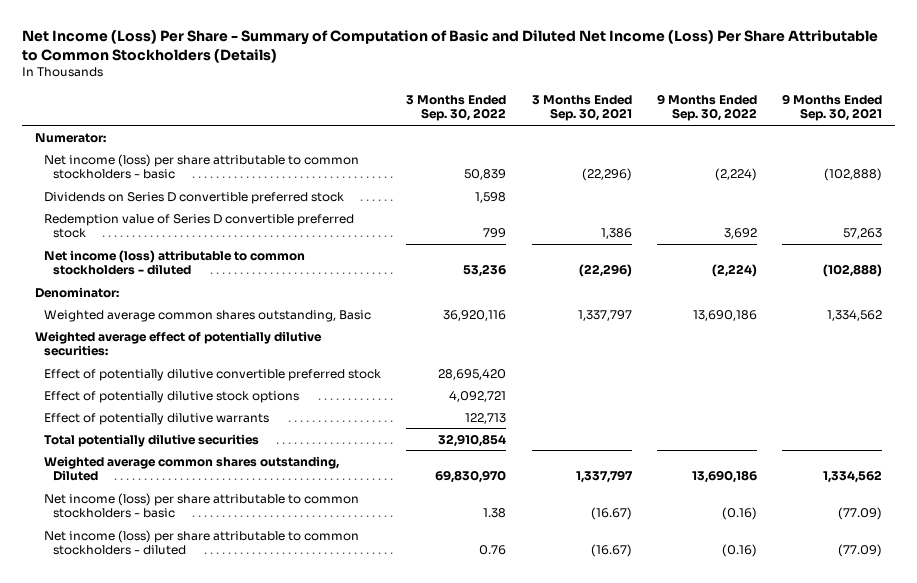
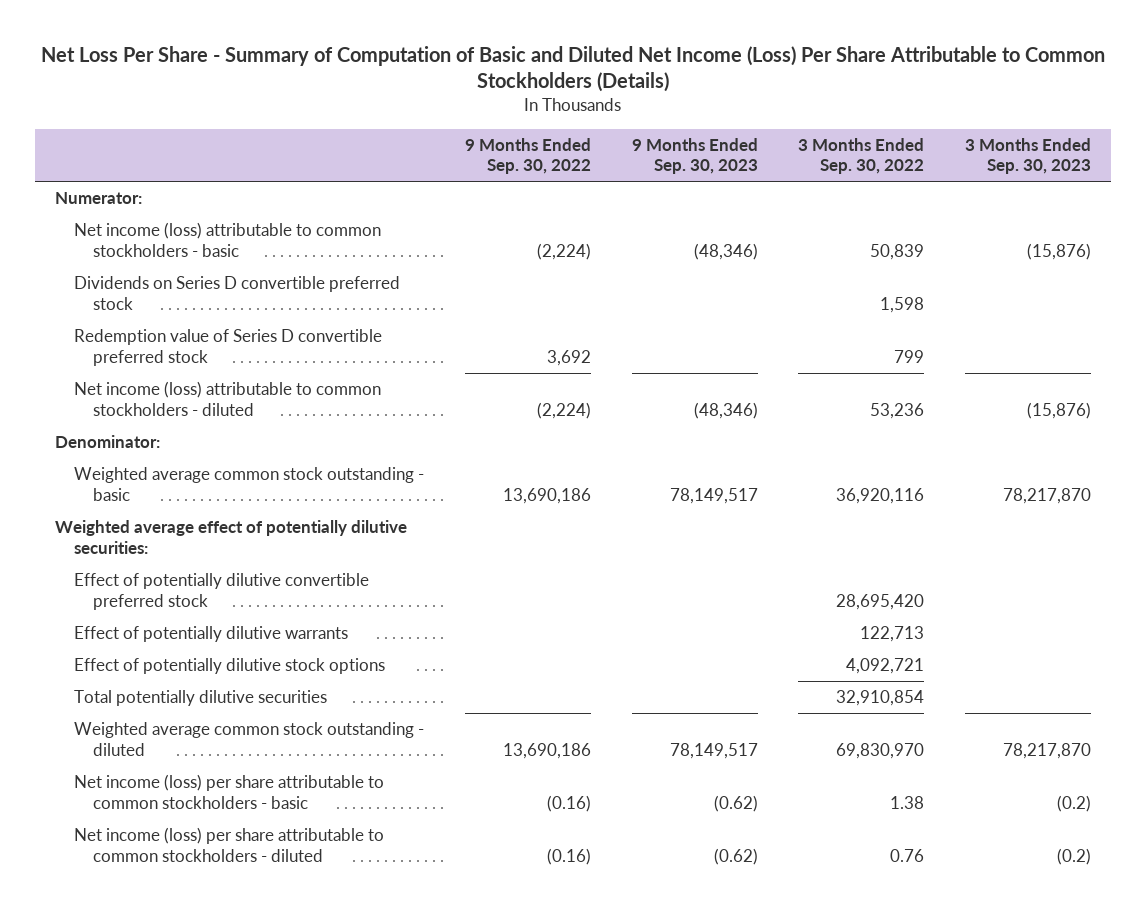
[22,29,879,63] Net Income (Loss) Per Share - Summary of Computation of Basic and Diluted Net Income (Loss) Per Share Attributable to Common Stockholders (Details) -> [41,45,1106,93] Net Loss Per Share - Summary of Computation of Basic and Diluted Net Income (Loss) Per Share Attributable to Common Stockholders (Details)
[531,94,632,122] 3 Months Ended Sep. 30, 2021 -> none
[782,93,883,122] 9 Months Ended Sep. 30, 2021 -> none
none -> [631,137,758,175] 9 Months Ended Sep. 30, 2023
none -> [965,137,1092,175] 3 Months Ended Sep. 30, 2023
[43,153,359,180] Net income (loss) per share attributable to common stockholders - basic -> [74,222,382,257] Net income (loss) attributable to common stockholders - basic
[43,309,371,322] Weighted average common shares outstanding, Basic -> [74,467,425,501] Weighted average common stock outstanding - basic
[43,390,299,403] Effect of potentially dilutive stock options -> [74,658,386,675] Effect of potentially dilutive stock options
[43,455,339,482] Weighted average common shares outstanding, Diluted -> [74,722,425,756] Weighted average common stock outstanding - diluted

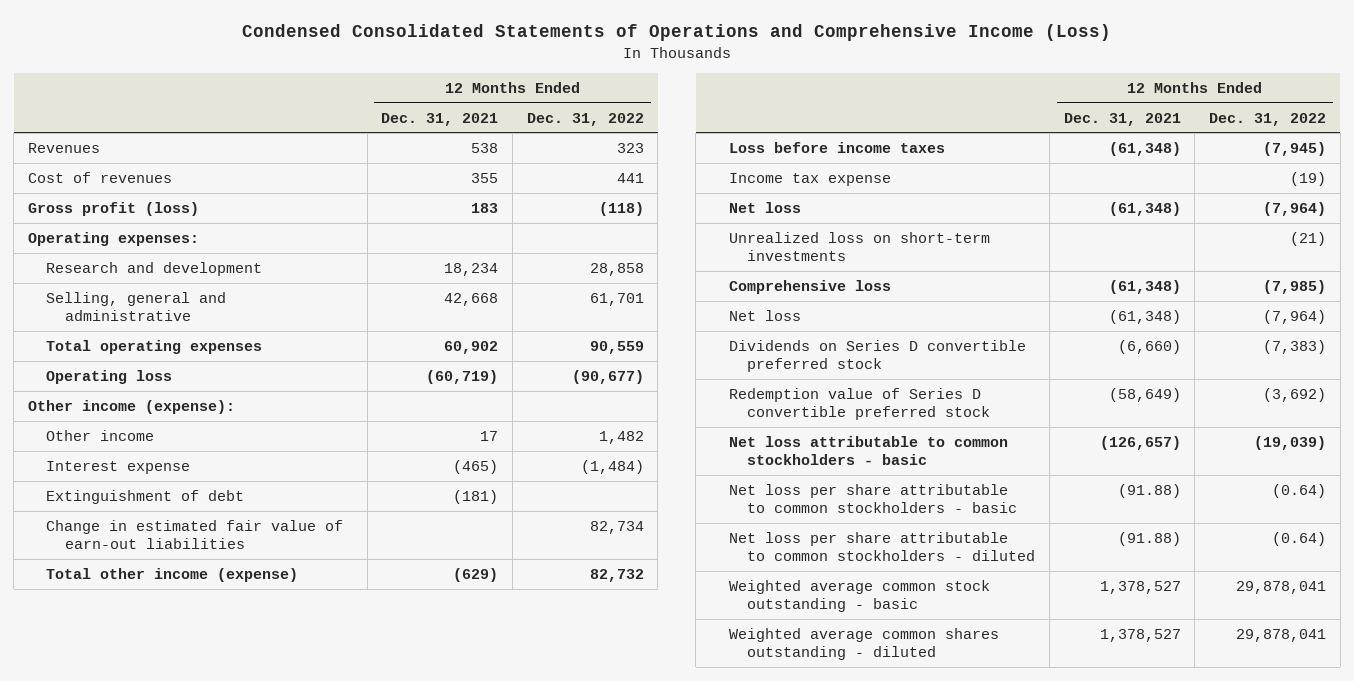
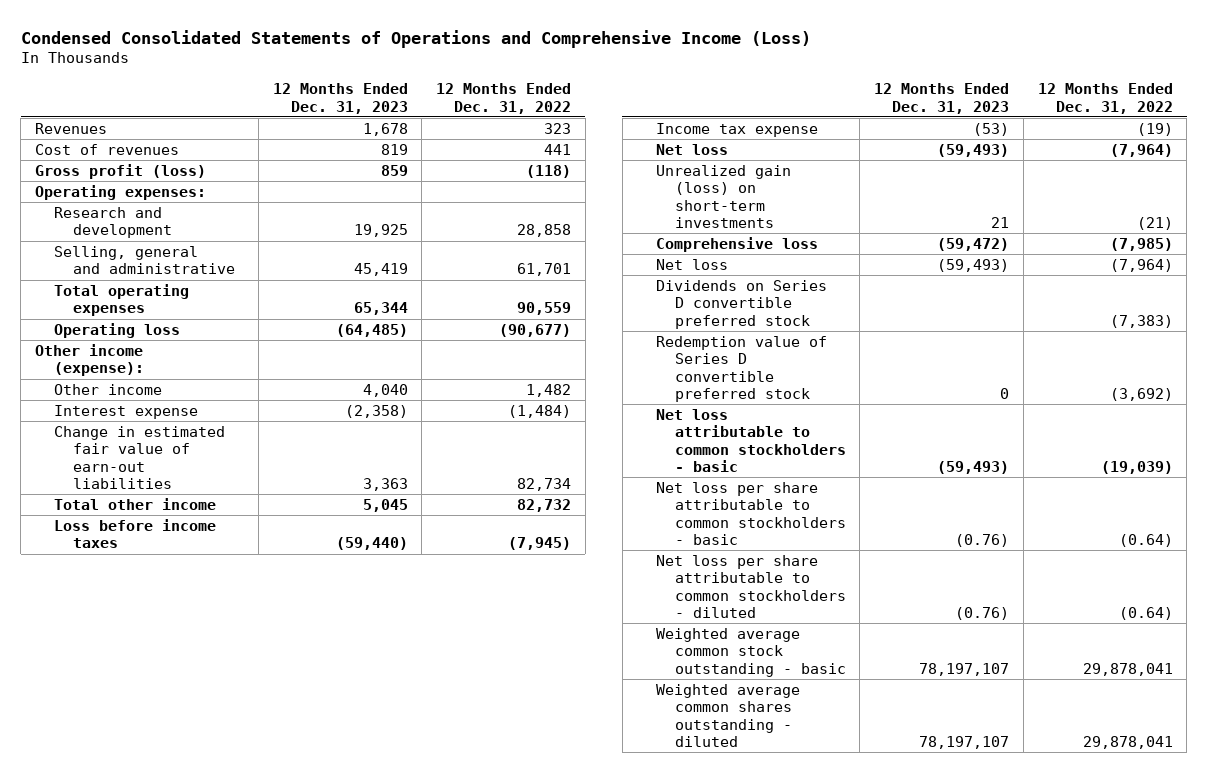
[381,112,499,126] Dec. 31, 2021 -> none
none -> [272,83,408,114] 12 Months Ended Dec. 31, 2023
[46,489,245,504] Extinguishment of debt -> none
[46,567,299,582] Total other income (expense) -> [54,497,217,510] Total other income
[728,231,990,262] Unrealized loss on short-term investments -> [655,164,791,229] Unrealized gain (loss) on short-term investments

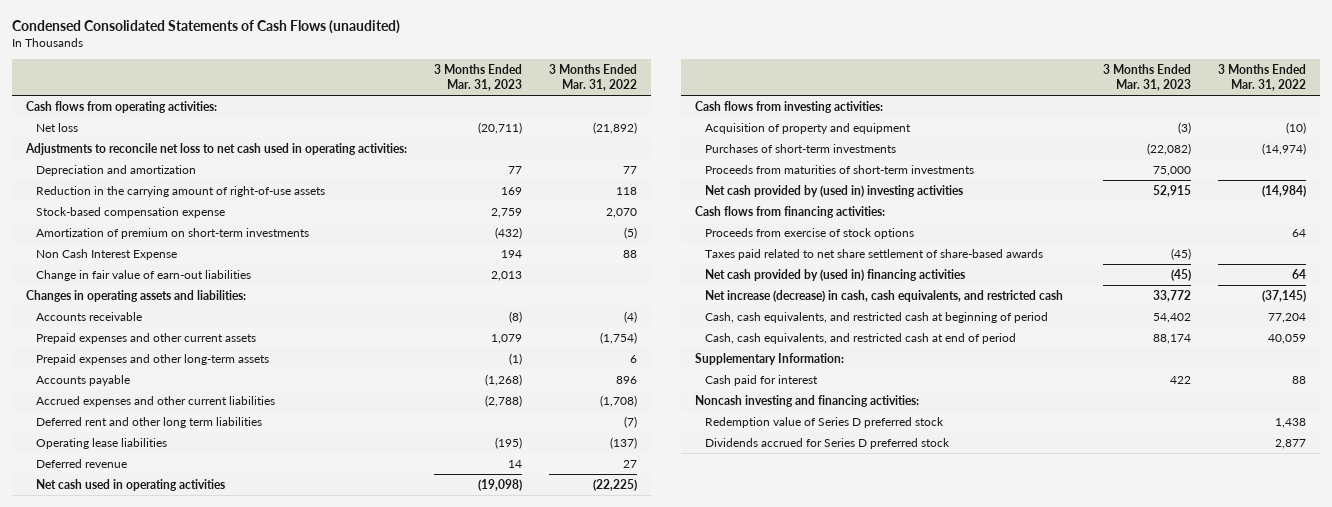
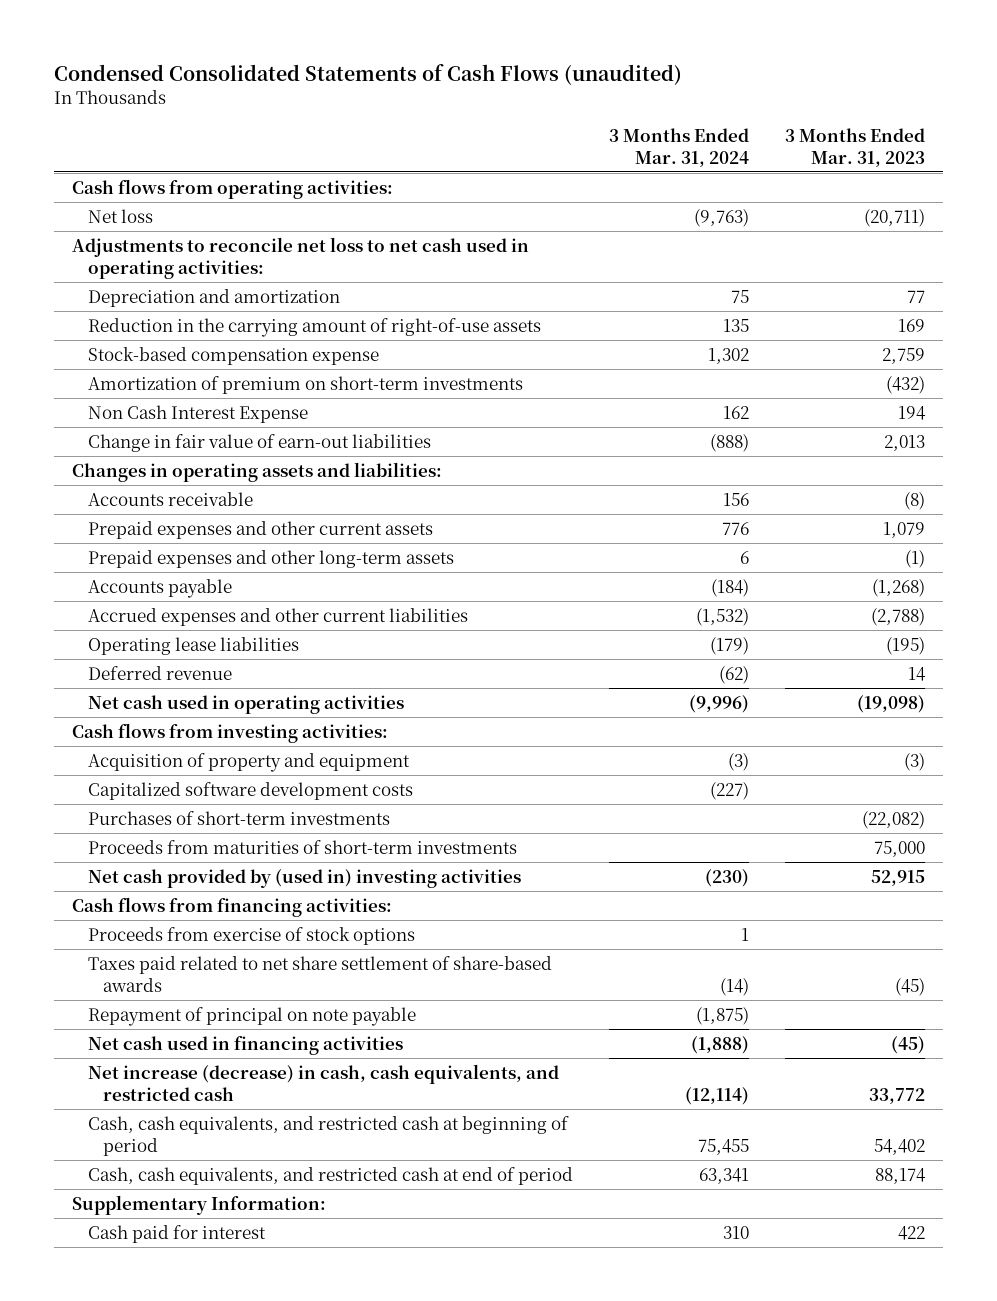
[549,63,638,91] 3 Months Ended Mar. 31, 2022 -> none
none -> [608,127,749,167] 3 Months Ended Mar. 31, 2024
[36,416,263,428] Deferred rent and other long term liabilities -> none
none -> [87,781,413,800] Capitalized software development costs
none -> [87,1006,416,1026] Repayment of principal on note payable
[705,268,966,281] Net cash provided by (used in) financing activities -> [87,1035,403,1055] Net cash used in financing activities
[694,394,919,407] Noncash investing and financing activities: -> none
[705,416,945,428] Redemption value of Series D preferred stock -> none
[705,437,951,449] Dividends accrued for Series D preferred stock -> none

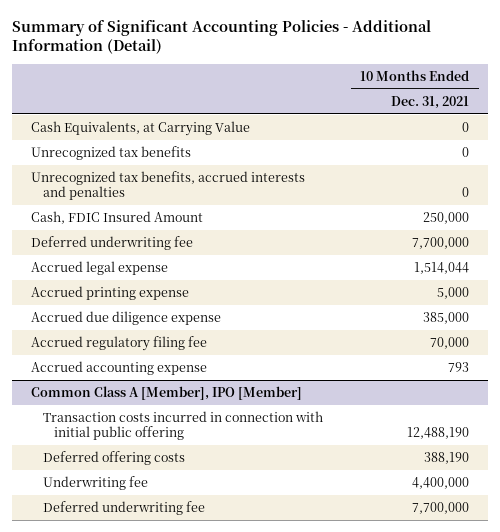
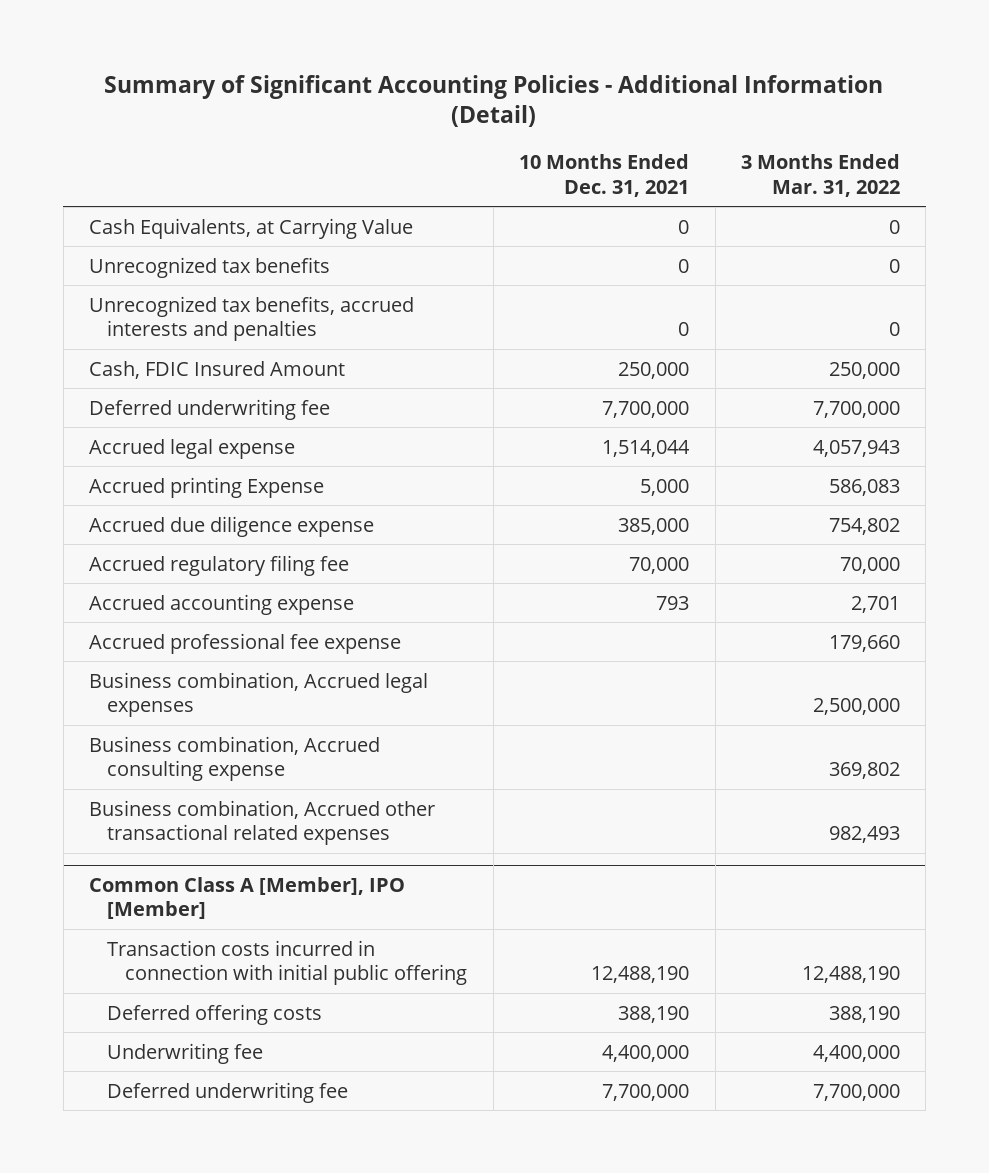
none -> [740,154,900,197] 3 Months Ended Mar. 31, 2022
[31,286,190,301] Accrued printing expense -> [89,476,325,498] Accrued printing Expense
none -> [89,632,402,654] Accrued professional fee expense
none -> [89,671,429,717] Business combination, Accrued legal expenses
none -> [89,735,381,781] Business combination, Accrued consulting expense
none -> [89,799,436,845] Business combination, Accrued other transactional related expenses

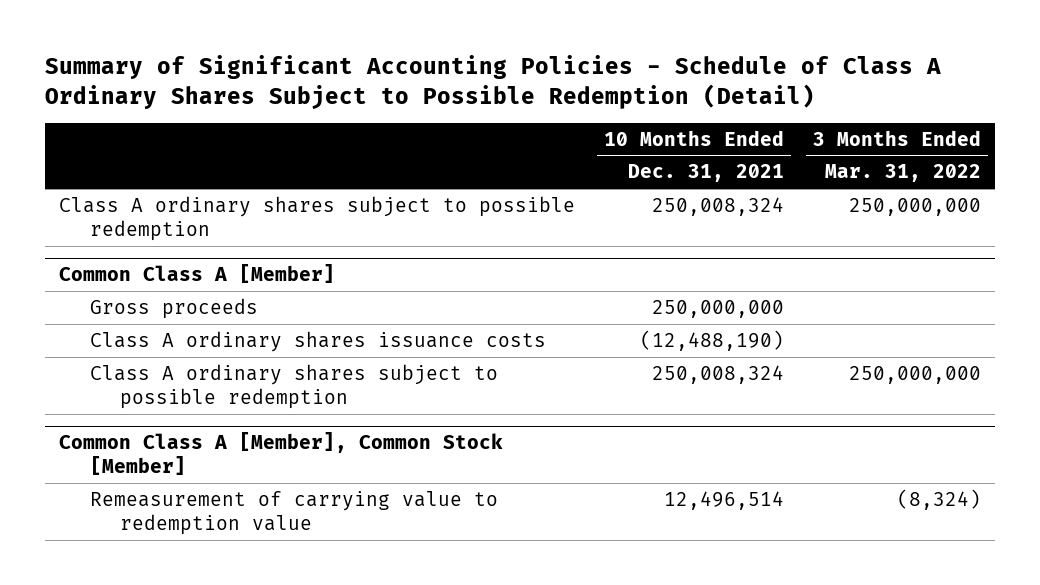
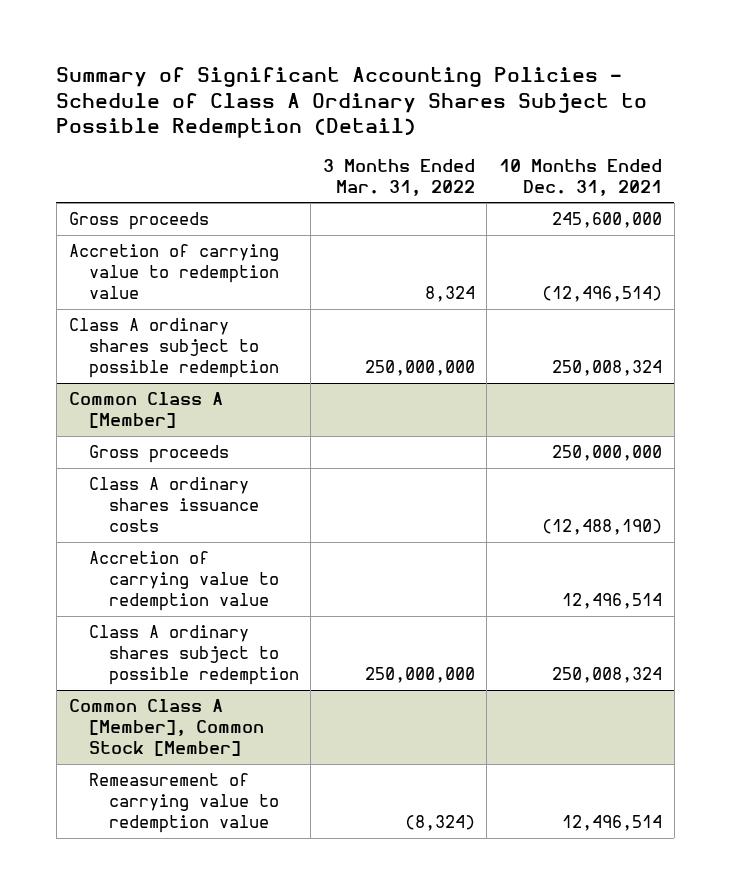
none -> [68,212,209,231] Gross proceeds
none -> [68,244,279,299] Accretion of carrying value to redemption value
none -> [88,551,279,611] Accretion of carrying value to redemption value

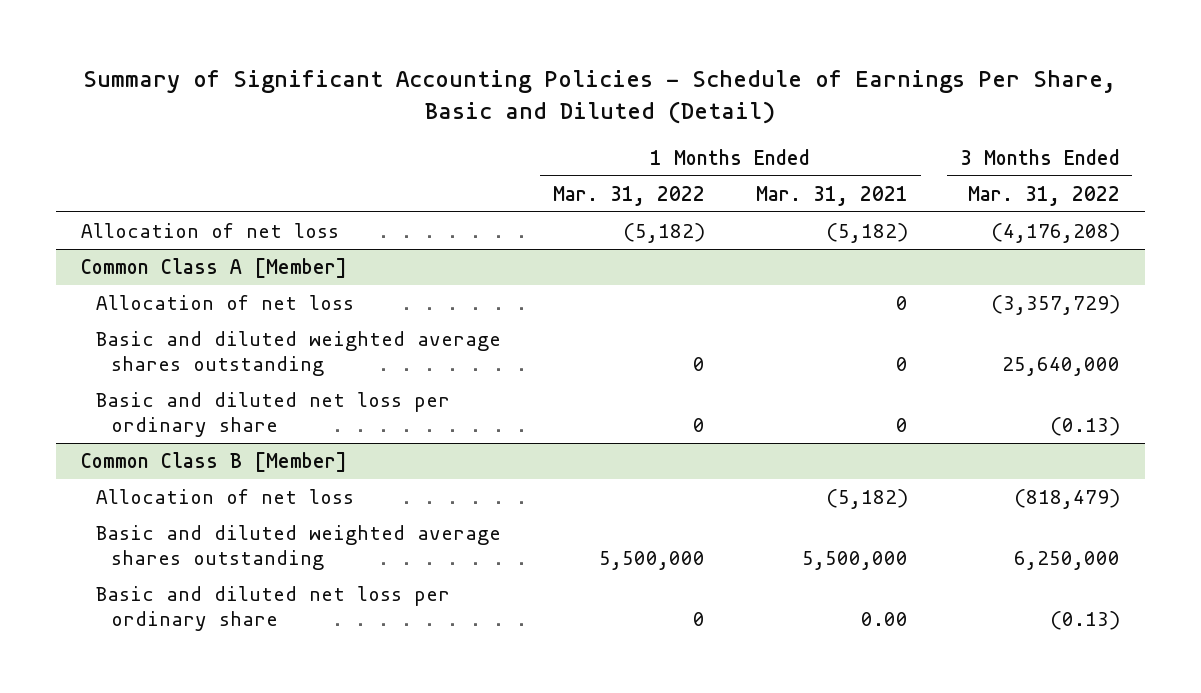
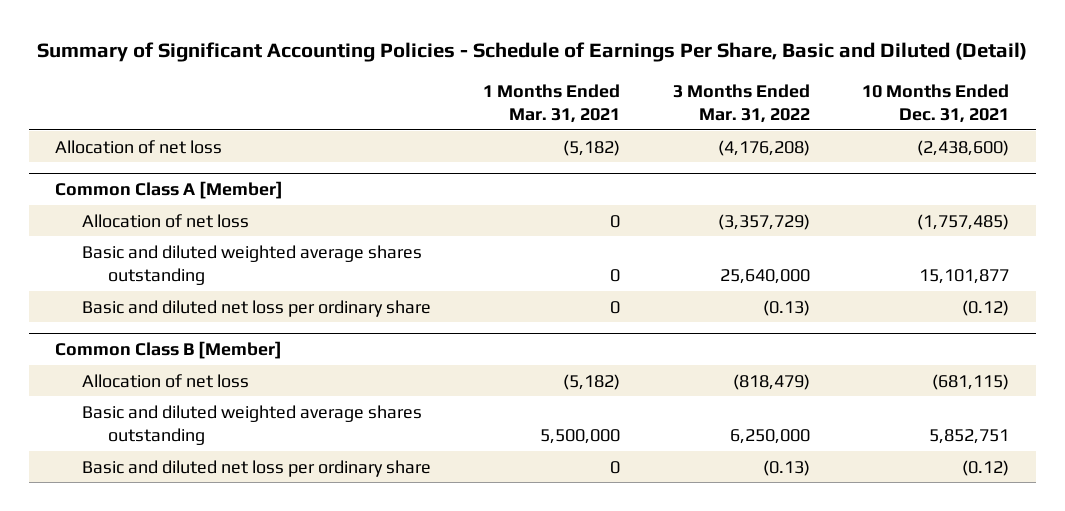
[552,185,705,206] Mar. 31, 2022 -> none
none -> [862,83,1010,123] 10 Months Ended Dec. 31, 2021
[861,611,909,626] 0.00 -> [610,460,621,474] 0

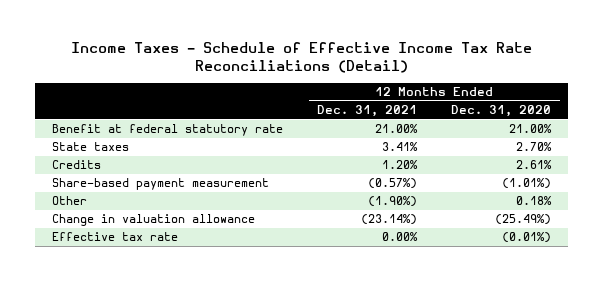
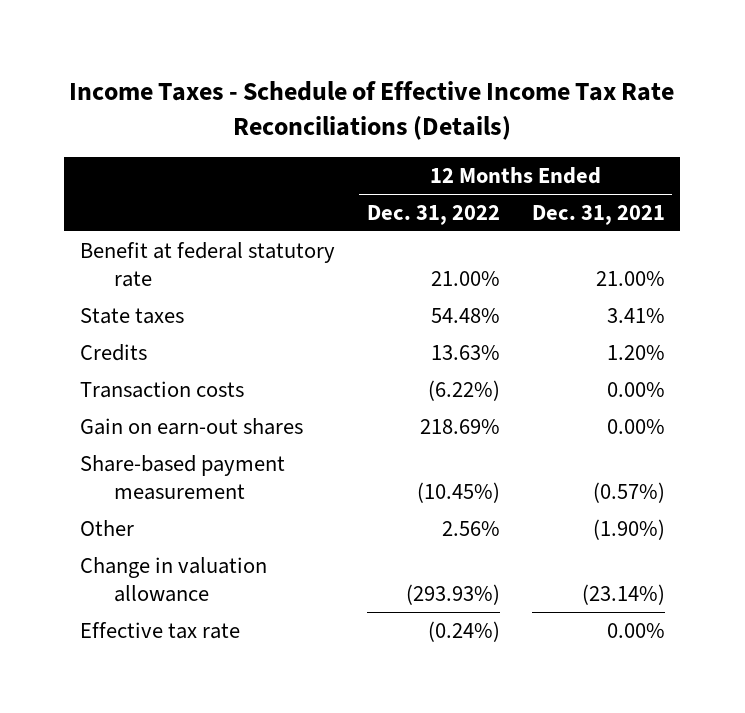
[70,42,532,74] Income Taxes - Schedule of Effective Income Tax Rate Reconciliations (Detail) -> [69,80,675,140] Income Taxes - Schedule of Effective Income Tax Rate Reconciliations (Details)
[451,105,552,118] Dec. 31, 2020 -> none
none -> [366,204,500,225] Dec. 31, 2022
none -> [80,380,245,398] Transaction costs
none -> [80,417,304,435] Gain on earn-out shares

